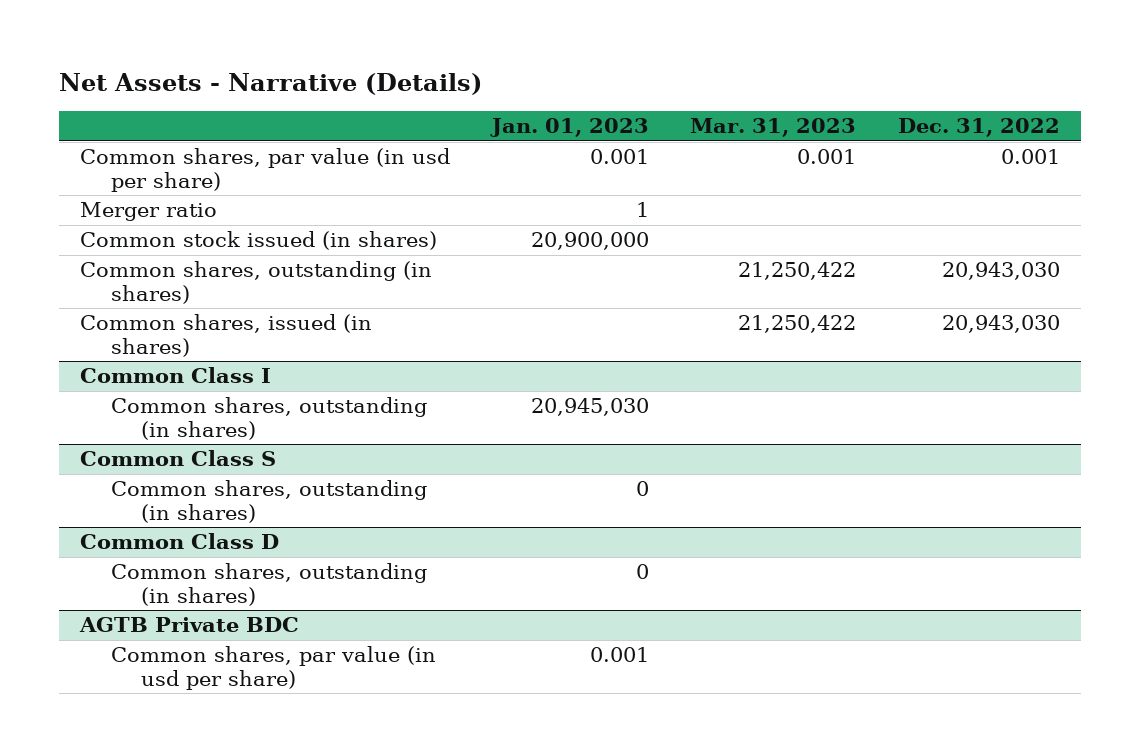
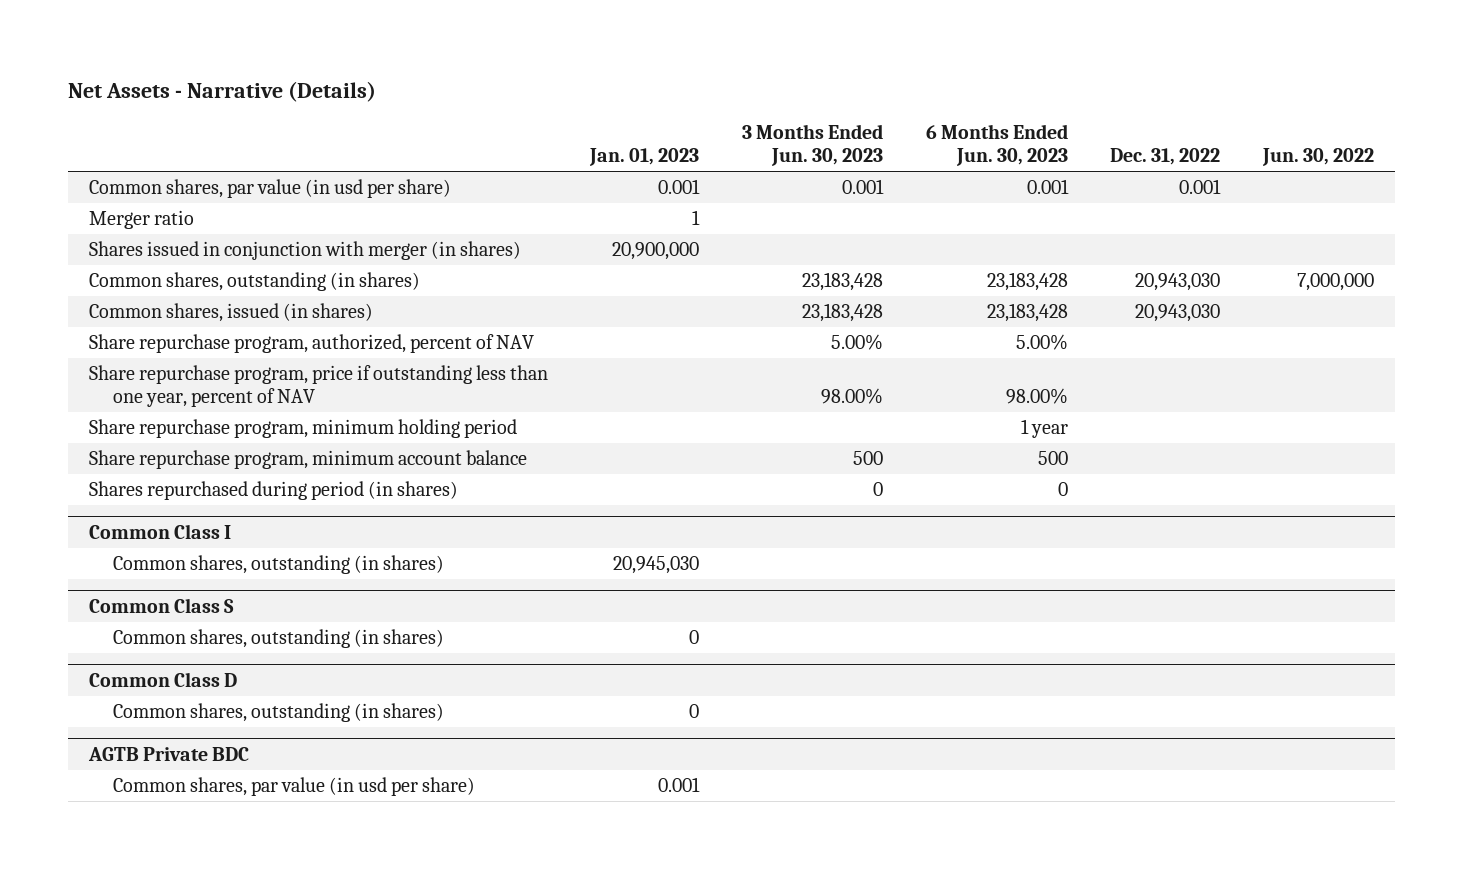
[690,118,857,138] Mar. 31, 2023 -> none
none -> [742,124,884,166] 3 Months Ended Jun. 30, 2023
none -> [925,124,1068,166] 6 Months Ended Jun. 30, 2023
none -> [1262,147,1375,166] Jun. 30, 2022
[80,231,438,251] Common stock issued (in shares) -> [88,241,521,261] Shares issued in conjunction with merger (in shares)
none -> [88,334,534,354] Share repurchase program, authorized, percent of NAV
none -> [88,365,548,408] Share repurchase program, price if outstanding less than one year, percent of NAV
none -> [88,419,517,439] Share repurchase program, minimum holding period
none -> [88,450,527,470] Share repurchase program, minimum account balance
none -> [88,481,458,501] Shares repurchased during period (in shares)

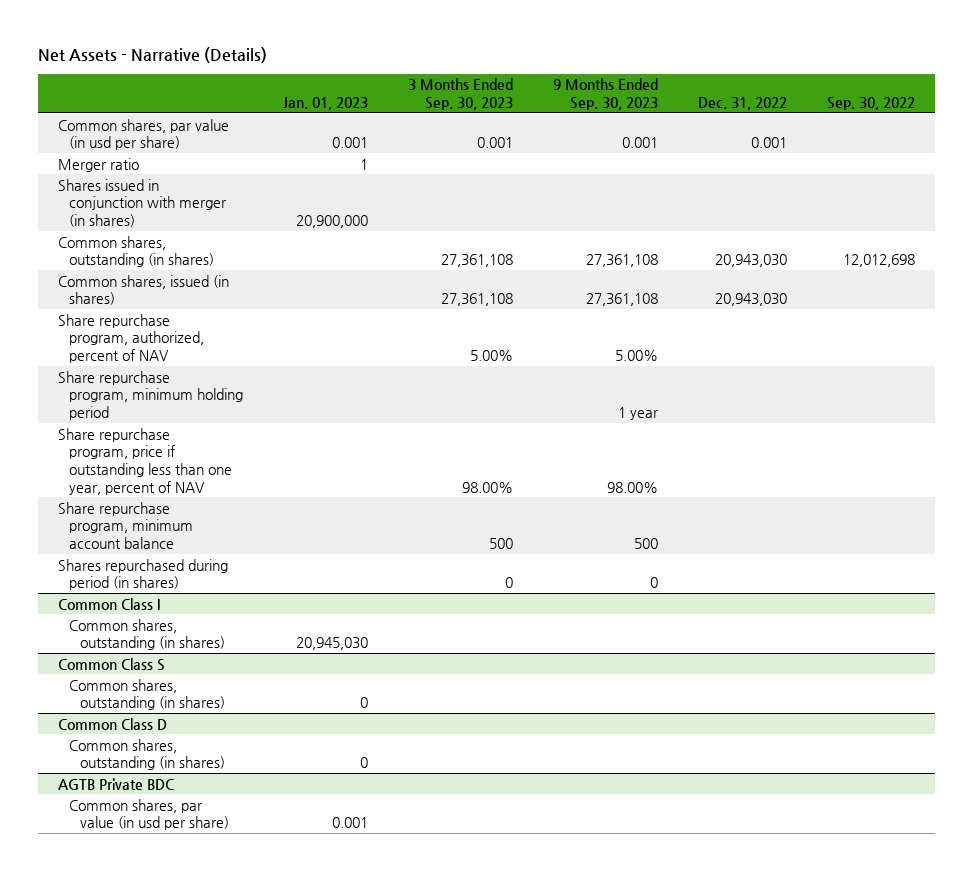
[742,124,884,166] 3 Months Ended Jun. 30, 2023 -> none
[925,124,1068,166] 6 Months Ended Jun. 30, 2023 -> none
[1262,147,1375,166] Jun. 30, 2022 -> none
none -> [407,78,513,111] 3 Months Ended Sep. 30, 2023
none -> [552,78,658,111] 9 Months Ended Sep. 30, 2023
none -> [827,97,916,111] Sep. 30, 2022
[88,365,548,408] Share repurchase program, price if outstanding less than one year, percent of NAV -> [57,427,232,495] Share repurchase program, price if outstanding less than one year, percent of NAV

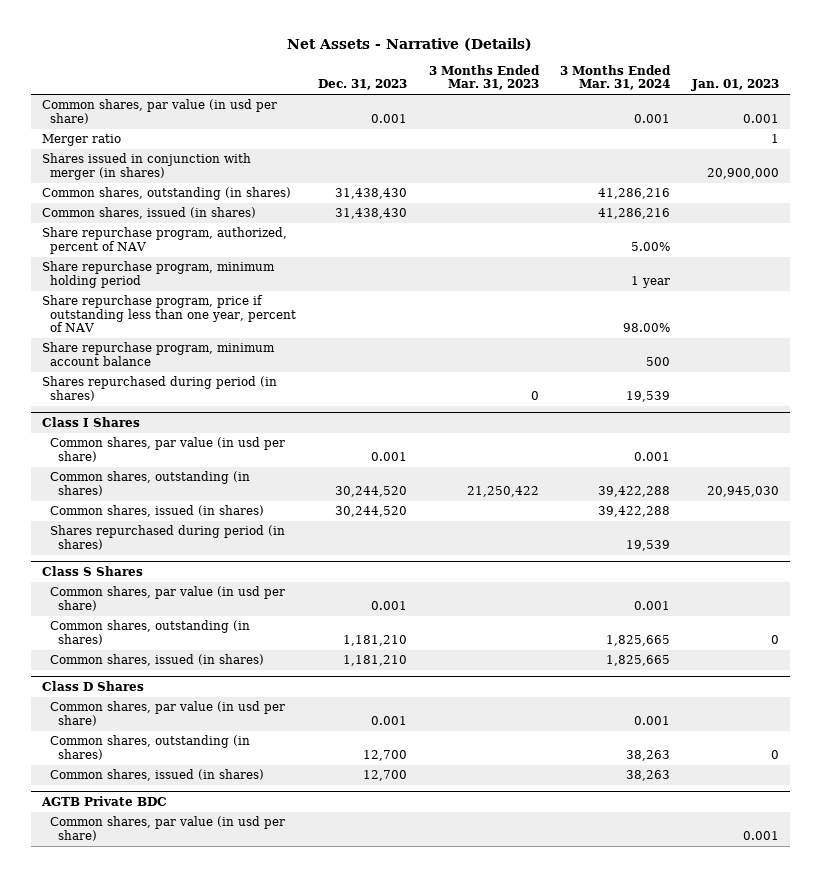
[407,78,513,111] 3 Months Ended Sep. 30, 2023 -> none
[552,78,658,111] 9 Months Ended Sep. 30, 2023 -> none
[697,97,787,111] Dec. 31, 2022 -> none
[827,97,916,111] Sep. 30, 2022 -> none
none -> [317,79,407,91] Dec. 31, 2023
none -> [428,64,540,91] 3 Months Ended Mar. 31, 2023
none -> [560,64,672,91] 3 Months Ended Mar. 31, 2024
[57,597,160,610] Common Class I -> [41,417,140,428] Class I Shares
none -> [49,437,285,462] Common shares, par value (in usd per share)
none -> [49,505,264,518] Common shares, issued (in shares)
none -> [49,525,285,550] Shares repurchased during period (in shares)
[57,657,165,671] Common Class S -> [41,566,143,577] Class S Shares
none -> [49,586,285,611] Common shares, par value (in usd per share)
none -> [49,654,264,667] Common shares, issued (in shares)
[57,717,167,730] Common Class D -> [41,681,144,692] Class D Shares
none -> [49,701,285,726] Common shares, par value (in usd per share)
none -> [49,769,264,782] Common shares, issued (in shares)

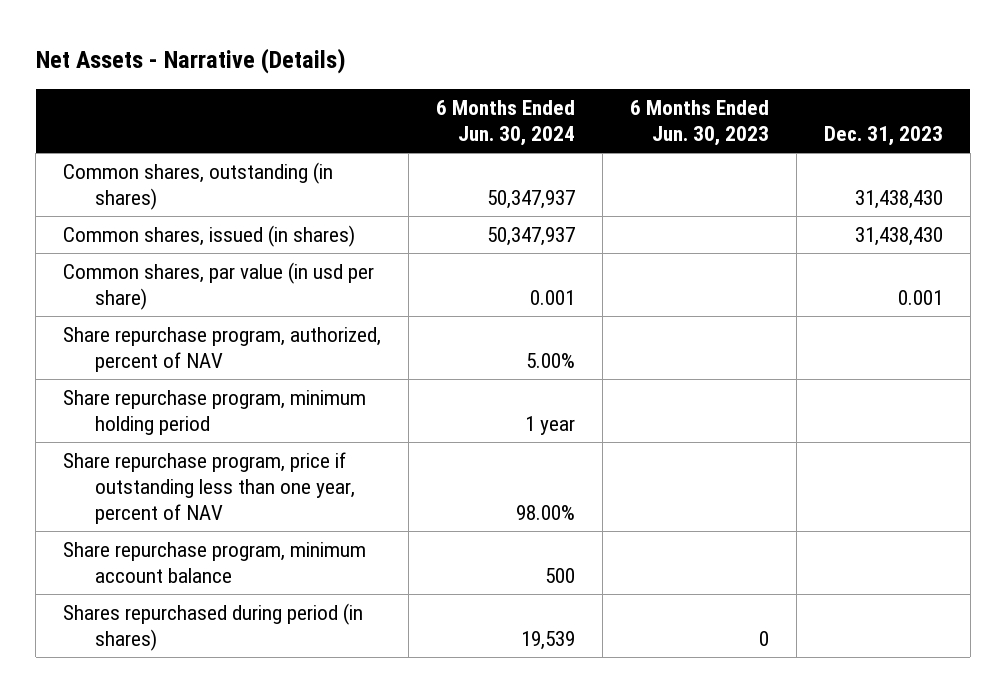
[428,64,540,91] 3 Months Ended Mar. 31, 2023 -> none
[560,64,672,91] 3 Months Ended Mar. 31, 2024 -> none
[691,79,780,92] Jan. 01, 2023 -> none
none -> [436,100,576,147] 6 Months Ended Jun. 30, 2024
none -> [629,100,769,147] 6 Months Ended Jun. 30, 2023
[41,134,121,147] Merger ratio -> none
[41,153,251,180] Shares issued in conjunction with merger (in shares) -> none
[41,99,277,124] Common shares, par value (in usd per share) -> [63,261,375,311] Common shares, par value (in usd per share)
[41,417,140,428] Class I Shares -> none
[49,437,285,462] Common shares, par value (in usd per share) -> none
[49,471,250,496] Common shares, outstanding (in shares) -> none
[49,505,264,518] Common shares, issued (in shares) -> none
[49,525,285,550] Shares repurchased during period (in shares) -> none
[41,566,143,577] Class S Shares -> none
[49,586,285,611] Common shares, par value (in usd per share) -> none
[49,620,250,645] Common shares, outstanding (in shares) -> none
[49,654,264,667] Common shares, issued (in shares) -> none
[41,681,144,692] Class D Shares -> none
[49,701,285,726] Common shares, par value (in usd per share) -> none
[49,735,250,760] Common shares, outstanding (in shares) -> none
[49,769,264,782] Common shares, issued (in shares) -> none
[40,796,167,807] AGTB Private BDC -> none
[49,816,285,841] Common shares, par value (in usd per share) -> none

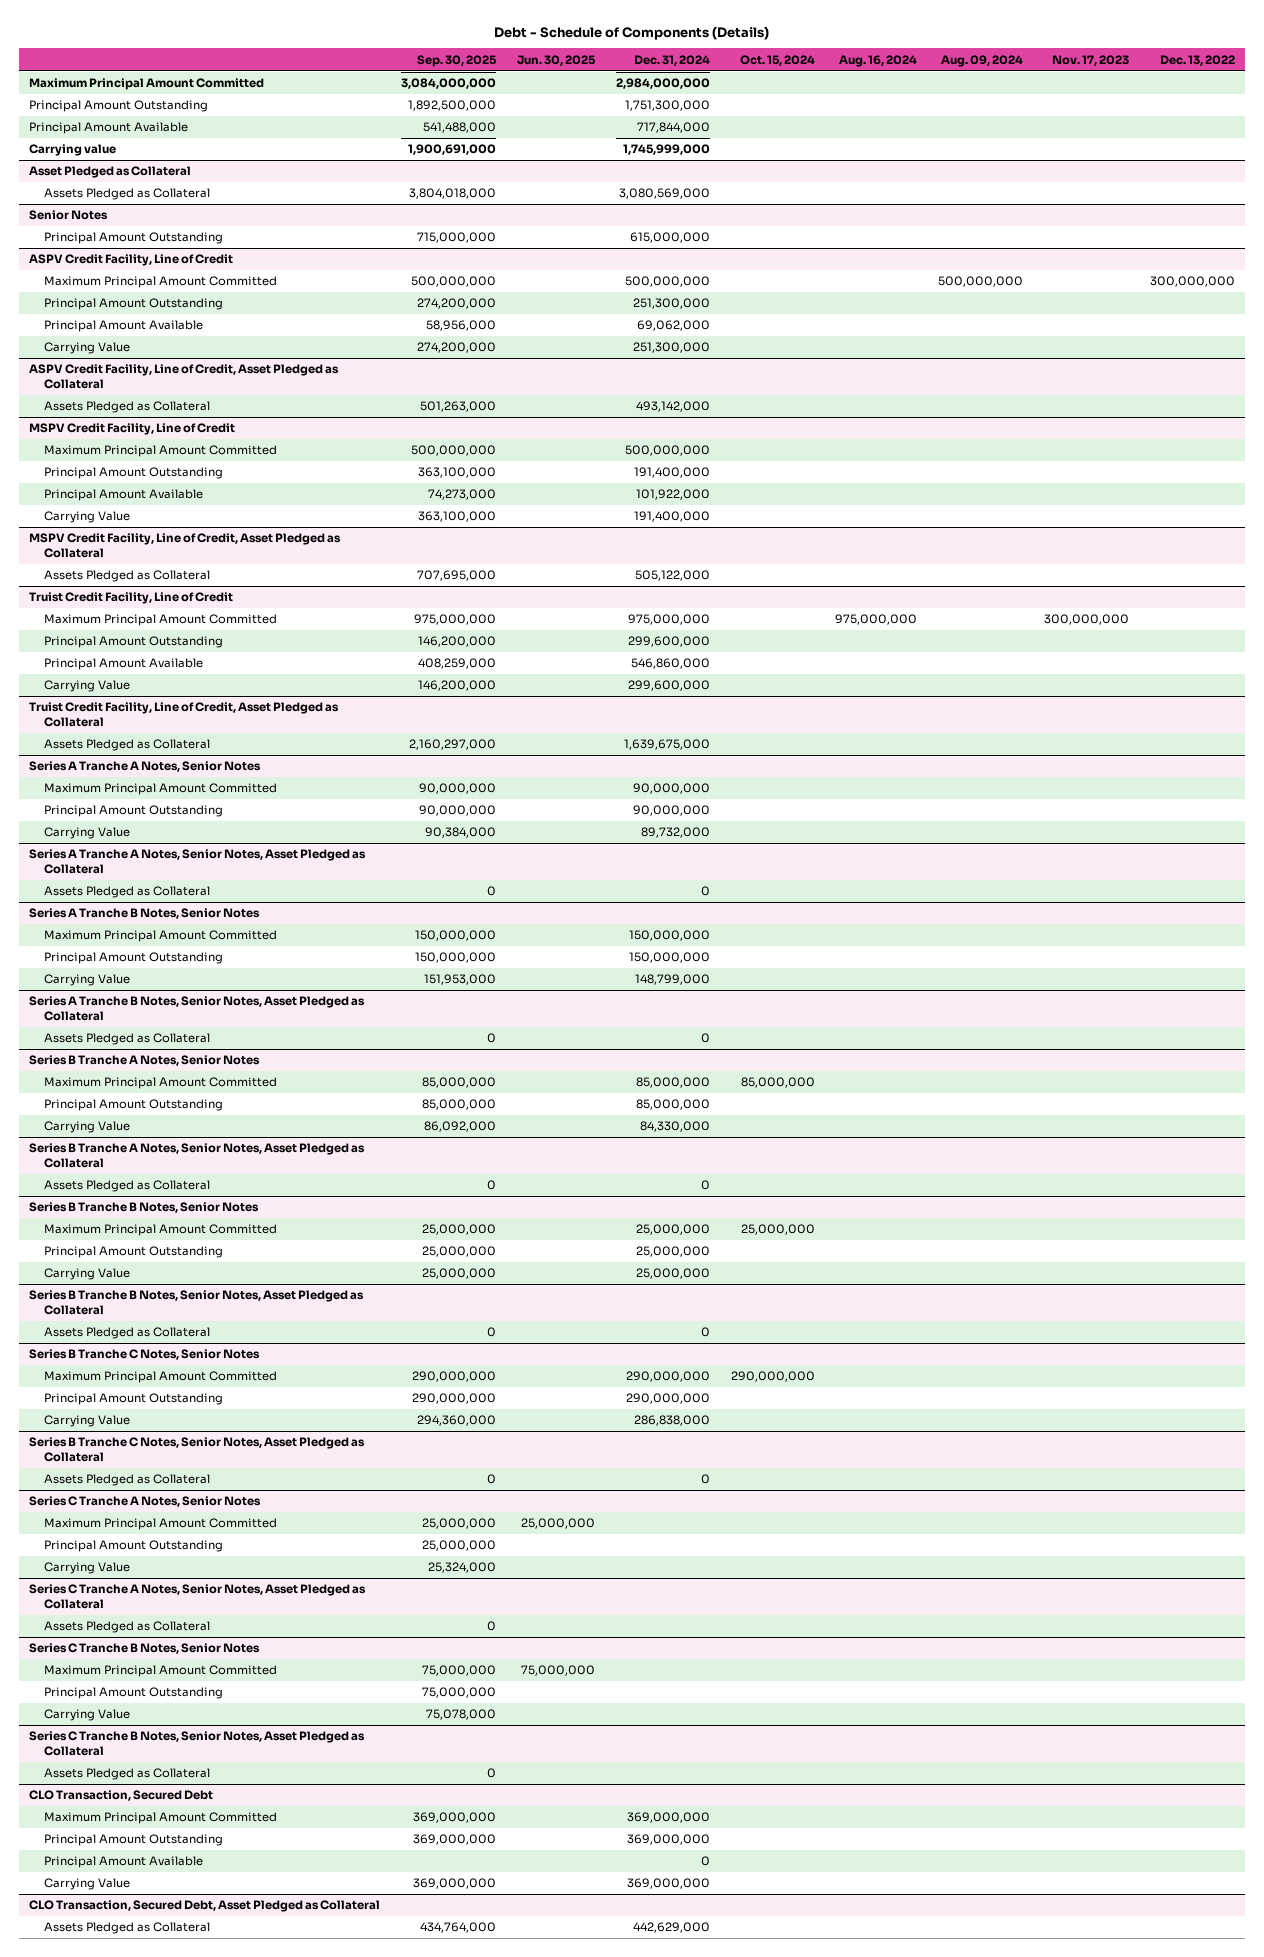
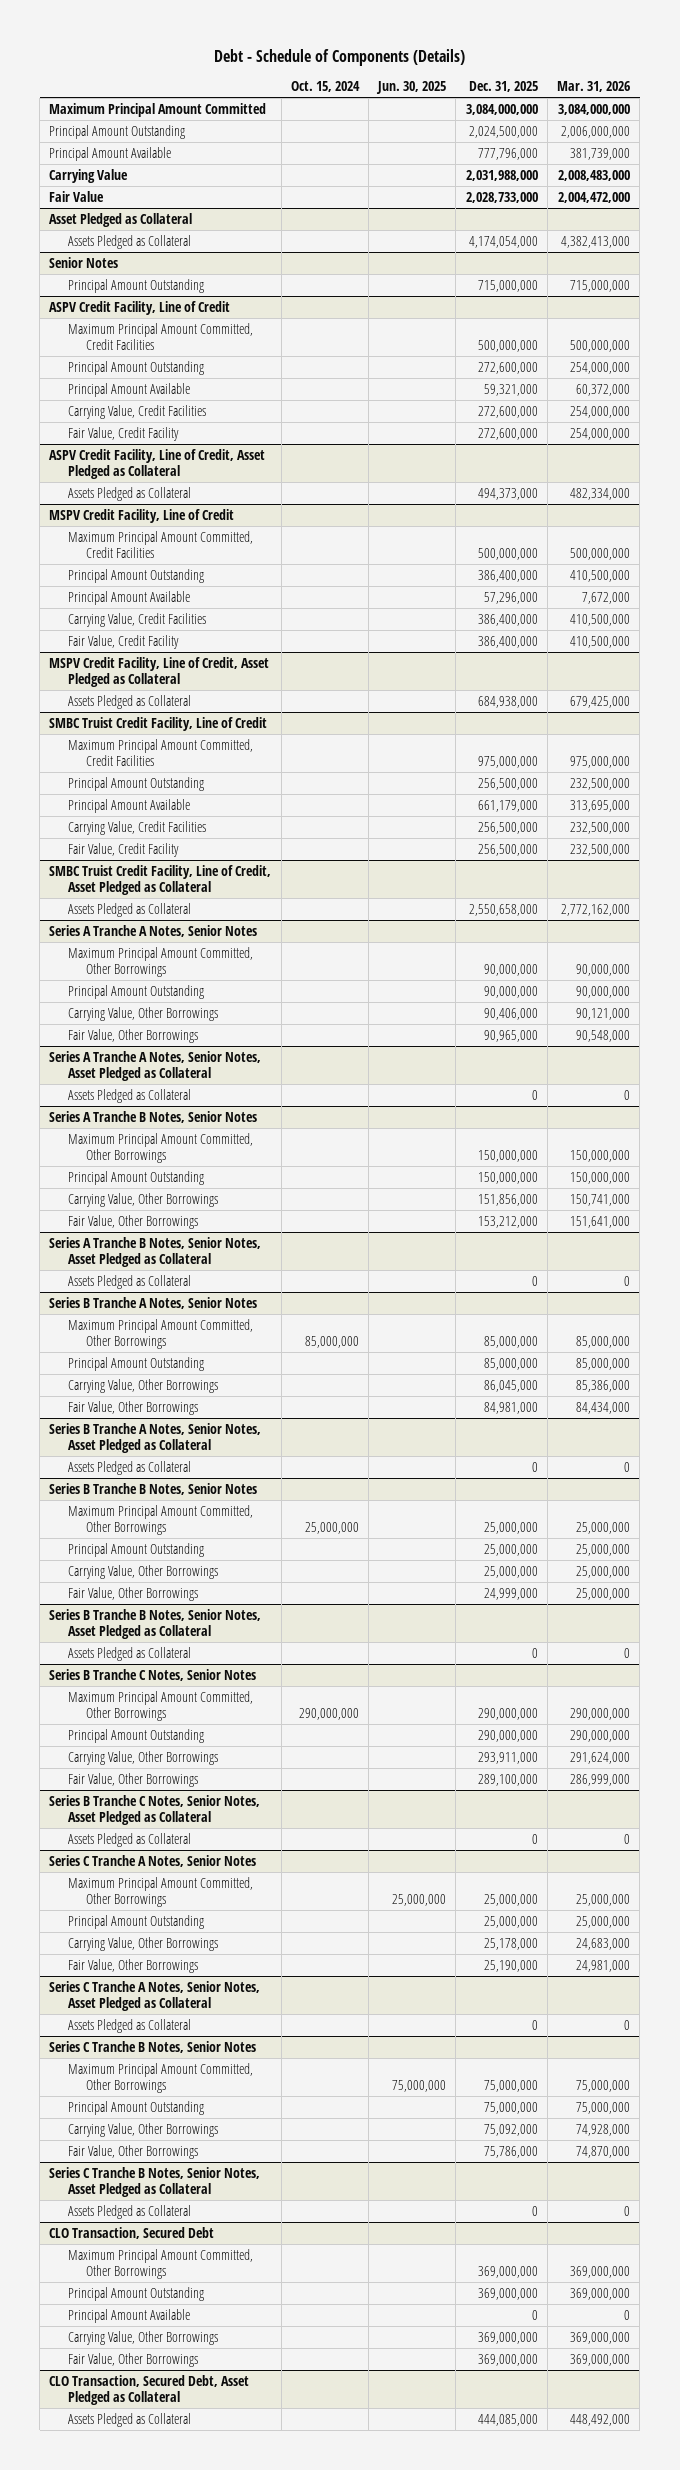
[417,54,498,67] Sep. 30, 2025 -> none
[633,54,710,66] Dec. 31, 2024 -> none
[839,54,918,67] Aug. 16, 2024 -> none
[941,54,1024,67] Aug. 09, 2024 -> none
[1051,54,1129,66] Nov. 17, 2023 -> none
[1159,54,1235,66] Dec. 13, 2022 -> none
none -> [468,81,538,93] Dec. 31, 2025
none -> [557,81,631,93] Mar. 31, 2026
[29,144,117,157] Carrying value -> [49,168,129,183] Carrying Value
none -> [49,190,105,202] Fair Value
[43,276,277,289] Maximum Principal Amount Committed -> [67,322,253,351] Maximum Principal Amount Committed, Credit Facilities
[43,342,130,355] Carrying Value -> [67,404,206,419] Carrying Value, Credit Facilities
none -> [67,426,179,441] Fair Value, Credit Facility
[43,445,277,458] Maximum Principal Amount Committed -> [67,530,253,559] Maximum Principal Amount Committed, Credit Facilities
[43,511,130,524] Carrying Value -> [67,612,206,627] Carrying Value, Credit Facilities
none -> [67,634,179,649] Fair Value, Credit Facility
[29,592,234,605] Truist Credit Facility, Line of Credit -> [49,716,268,731] SMBC Truist Credit Facility, Line of Credit
[43,614,277,627] Maximum Principal Amount Committed -> [67,738,253,767] Maximum Principal Amount Committed, Credit Facilities
[43,680,130,693] Carrying Value -> [67,820,206,835] Carrying Value, Credit Facilities
none -> [67,842,179,857] Fair Value, Credit Facility
[29,702,340,728] Truist Credit Facility, Line of Credit, Asset Pledged as Collateral -> [49,864,272,896] SMBC Truist Credit Facility, Line of Credit, Asset Pledged as Collateral
[43,783,277,796] Maximum Principal Amount Committed -> [67,946,253,978] Maximum Principal Amount Committed, Other Borrowings
[43,827,130,840] Carrying Value -> [67,1006,218,1021] Carrying Value, Other Borrowings
none -> [67,1028,198,1043] Fair Value, Other Borrowings
[43,930,277,943] Maximum Principal Amount Committed -> [67,1132,253,1164] Maximum Principal Amount Committed, Other Borrowings
[43,974,130,987] Carrying Value -> [67,1192,218,1207] Carrying Value, Other Borrowings
none -> [67,1214,198,1229] Fair Value, Other Borrowings
[43,1077,277,1090] Maximum Principal Amount Committed -> [67,1318,253,1350] Maximum Principal Amount Committed, Other Borrowings
[43,1121,130,1134] Carrying Value -> [67,1378,218,1393] Carrying Value, Other Borrowings
none -> [67,1400,198,1415] Fair Value, Other Borrowings
[43,1224,277,1237] Maximum Principal Amount Committed -> [67,1504,253,1536] Maximum Principal Amount Committed, Other Borrowings
[43,1268,130,1281] Carrying Value -> [67,1564,218,1579] Carrying Value, Other Borrowings
none -> [67,1586,198,1601] Fair Value, Other Borrowings
[43,1371,277,1384] Maximum Principal Amount Committed -> [67,1690,253,1722] Maximum Principal Amount Committed, Other Borrowings
[43,1415,130,1428] Carrying Value -> [67,1750,218,1765] Carrying Value, Other Borrowings
none -> [67,1772,198,1787] Fair Value, Other Borrowings
[43,1518,277,1531] Maximum Principal Amount Committed -> [67,1876,253,1908] Maximum Principal Amount Committed, Other Borrowings
[43,1562,130,1575] Carrying Value -> [67,1936,218,1951] Carrying Value, Other Borrowings
none -> [67,1958,198,1973] Fair Value, Other Borrowings
[43,1665,277,1678] Maximum Principal Amount Committed -> [67,2062,253,2094] Maximum Principal Amount Committed, Other Borrowings
[43,1709,130,1722] Carrying Value -> [67,2122,218,2137] Carrying Value, Other Borrowings
none -> [67,2144,198,2159] Fair Value, Other Borrowings
[43,1812,277,1825] Maximum Principal Amount Committed -> [67,2248,253,2280] Maximum Principal Amount Committed, Other Borrowings
[43,1878,130,1891] Carrying Value -> [67,2330,218,2345] Carrying Value, Other Borrowings
none -> [67,2352,198,2367] Fair Value, Other Borrowings

